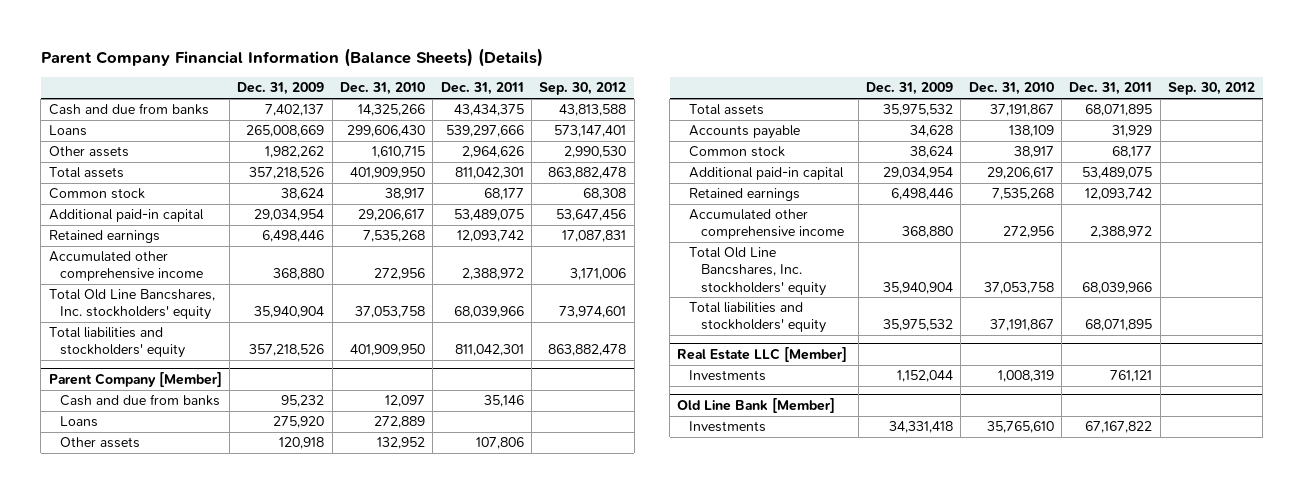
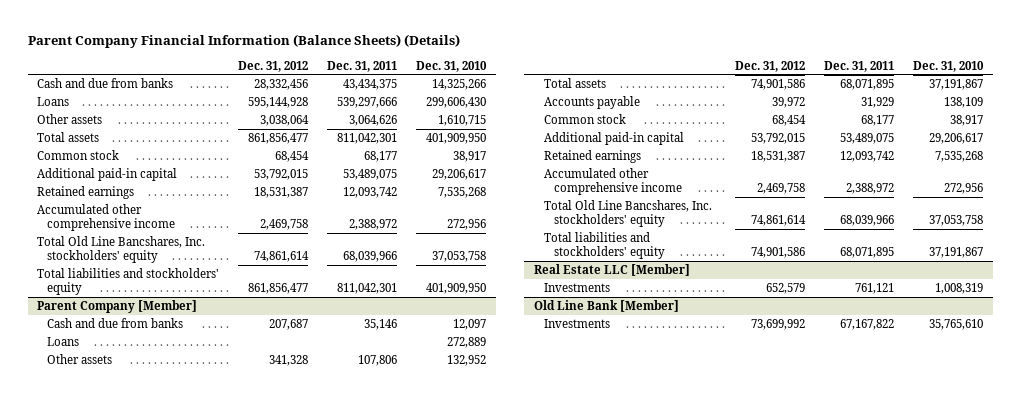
[237,82,325,96] Dec. 31, 2009 -> none
[539,82,627,96] Sep. 30, 2012 -> none
none -> [238,60,309,72] Dec. 31, 2012
[461,146,524,159] 2,964,626 -> [349,114,398,126] 3,064,626

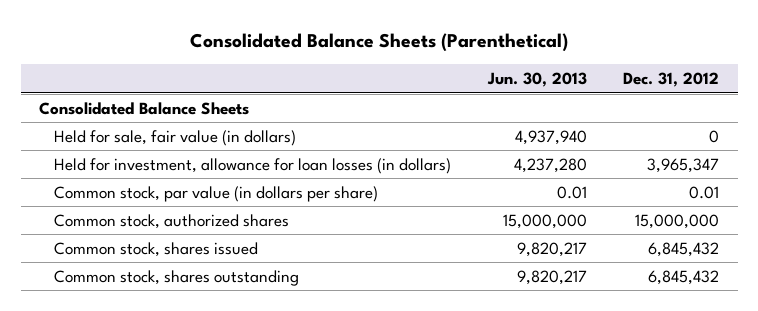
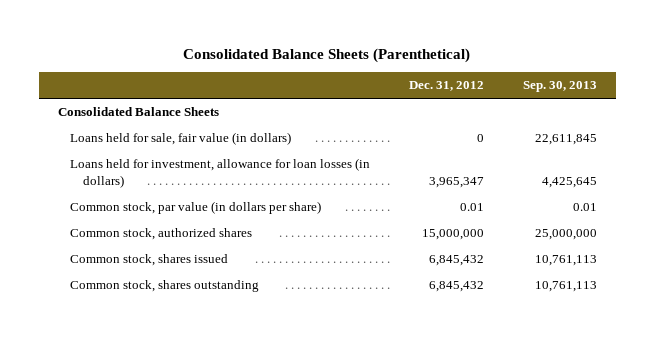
[486,72,587,88] Jun. 30, 2013 -> none
none -> [522,81,597,93] Sep. 30, 2013
[54,129,297,146] Held for sale, fair value (in dollars) -> [70,132,292,146] Loans held for sale, fair value (in dollars)
[54,157,452,174] Held for investment, allowance for loan losses (in dollars) -> [70,158,371,188] Loans held for investment, allowance for loan losses (in dollars)

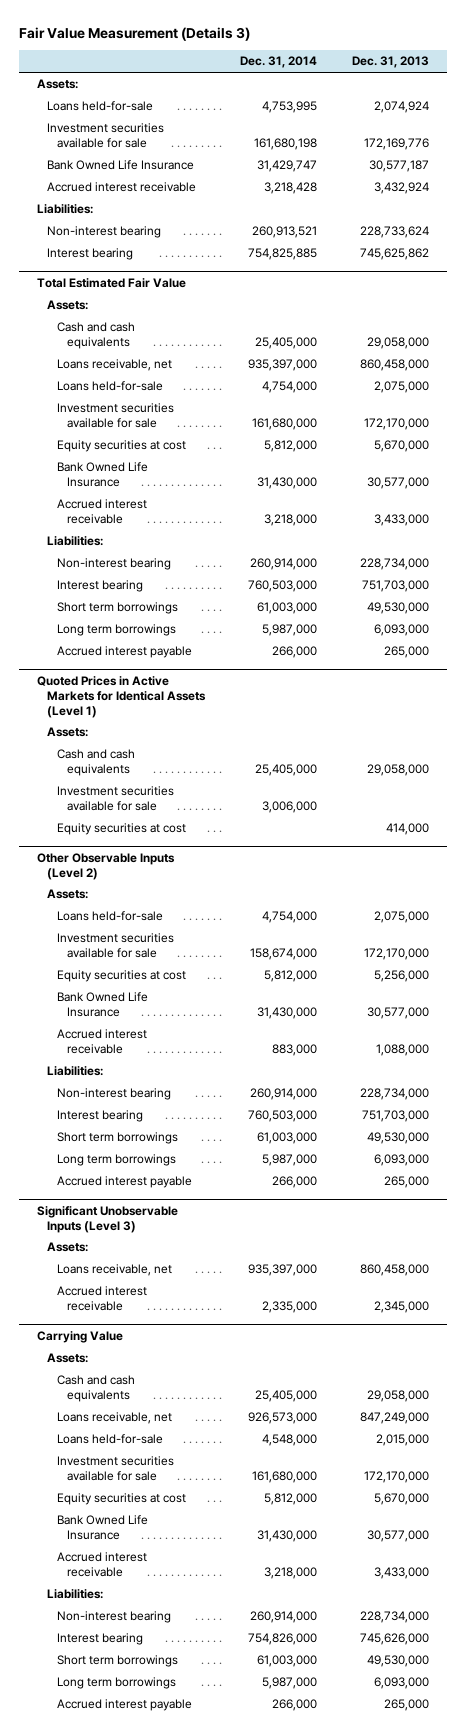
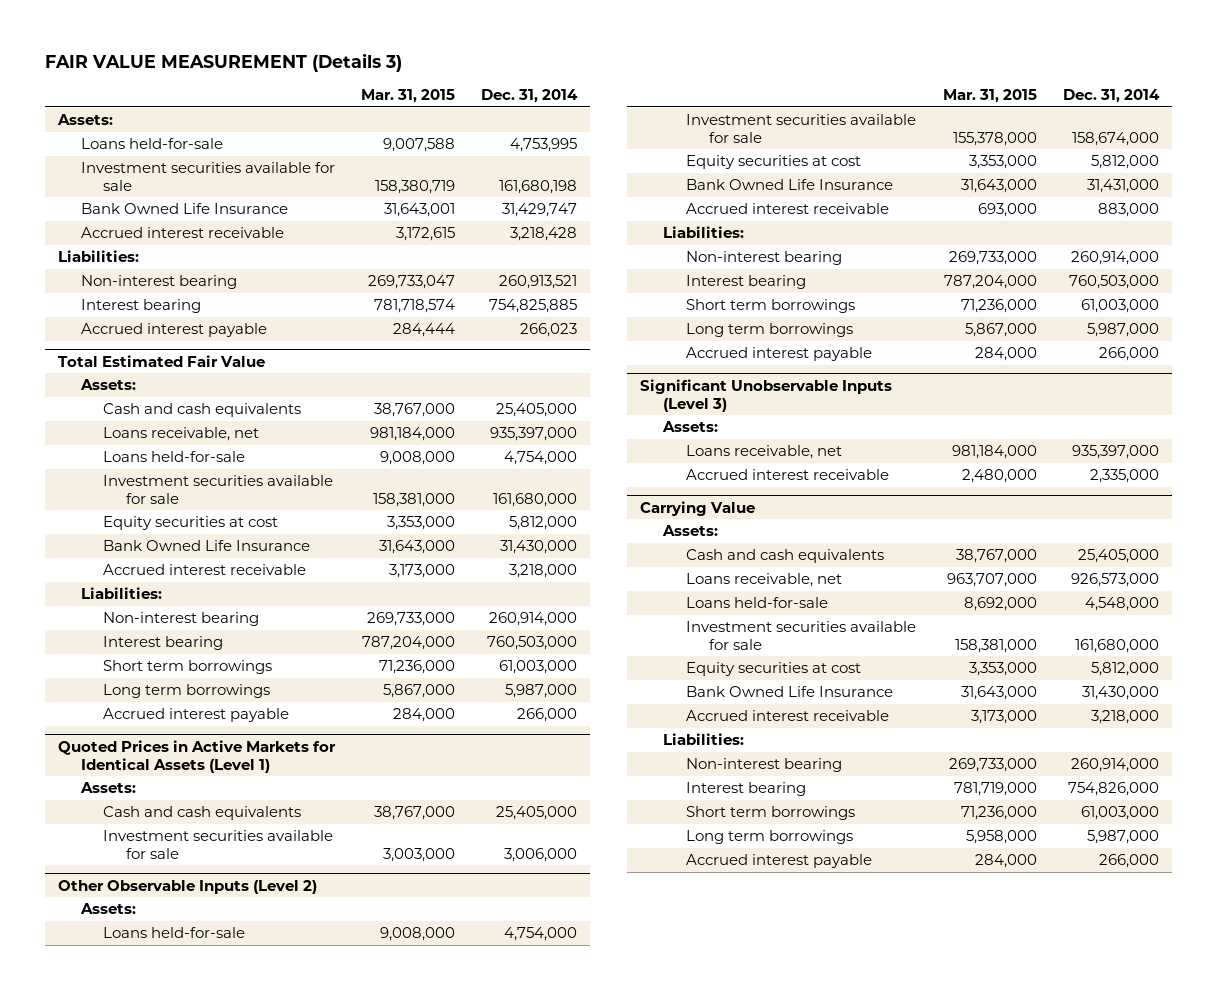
[19,26,251,41] Fair Value Measurement (Details 3) -> [44,52,402,72] FAIR VALUE MEASUREMENT (Details 3)
[352,56,430,69] Dec. 31, 2013 -> none
none -> [360,89,455,104] Mar. 31, 2015
none -> [80,323,267,338] Accrued interest payable
[56,823,186,836] Equity securities at cost -> none
[257,1007,318,1020] 31,430,000 -> [1087,179,1160,194] 31,431,000

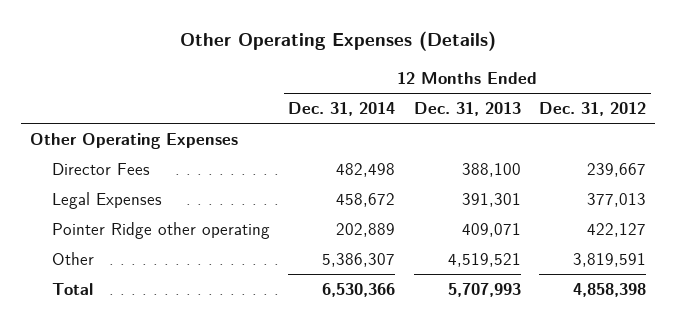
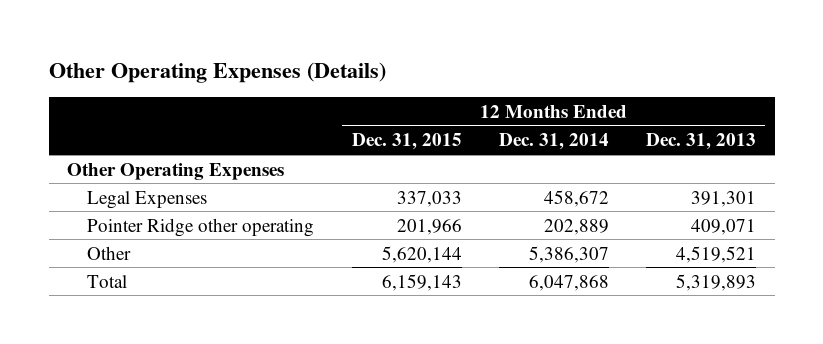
[539,102,647,117] Dec. 31, 2012 -> none
none -> [351,133,462,151] Dec. 31, 2015
[51,162,150,175] Director Fees -> none
[322,282,396,297] 6,530,366 -> [528,274,609,291] 6,047,868
[447,282,521,297] 5,707,993 -> [675,273,756,291] 5,319,893

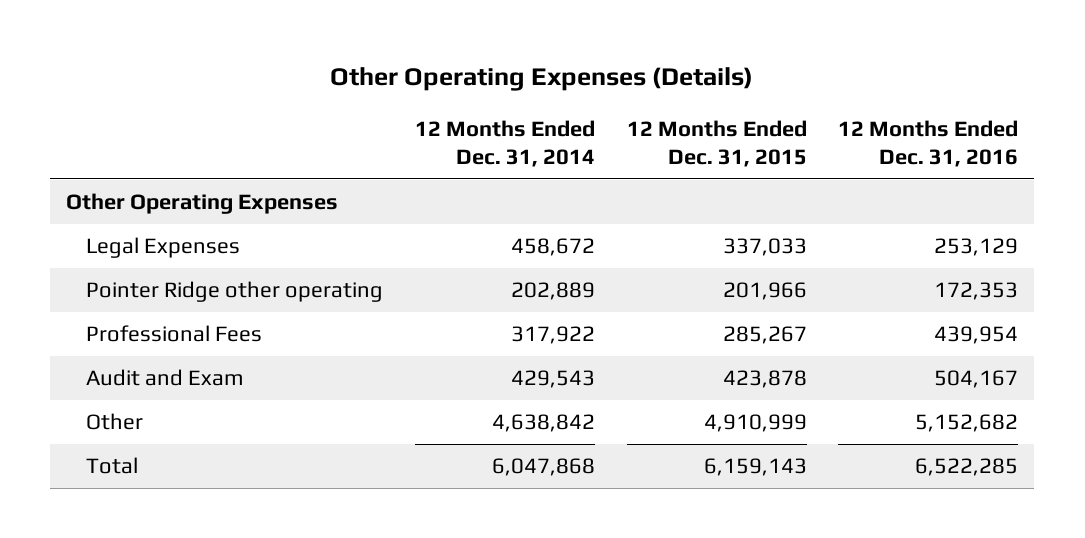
[645,133,756,151] Dec. 31, 2013 -> none
none -> [838,120,1019,167] 12 Months Ended Dec. 31, 2016
none -> [85,325,262,343] Professional Fees
none -> [85,369,244,387] Audit and Exam
[381,245,462,263] 5,620,144 -> [703,414,807,433] 4,910,999
[528,245,609,263] 5,386,307 -> [491,414,595,433] 4,638,842

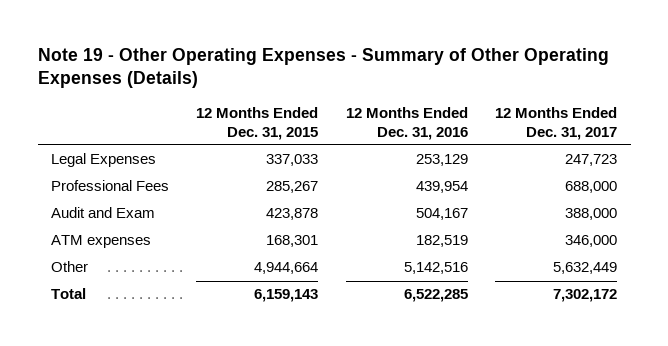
[330,66,754,91] Other Operating Expenses (Details) -> [37,47,609,89] Note 19 - Other Operating Expenses - Summary of Other Operating Expenses (Details)
[414,120,595,167] 12 Months Ended Dec. 31, 2014 -> none
none -> [495,106,618,140] 12 Months Ended Dec. 31, 2017
[66,193,339,215] Other Operating Expenses -> none
[85,281,383,303] Pointer Ridge other operating -> none
none -> [51,235,152,249] ATM expenses
[703,414,807,433] 4,910,999 -> [254,262,319,275] 4,944,664
[915,414,1019,433] 5,152,682 -> [403,262,468,275] 5,142,516

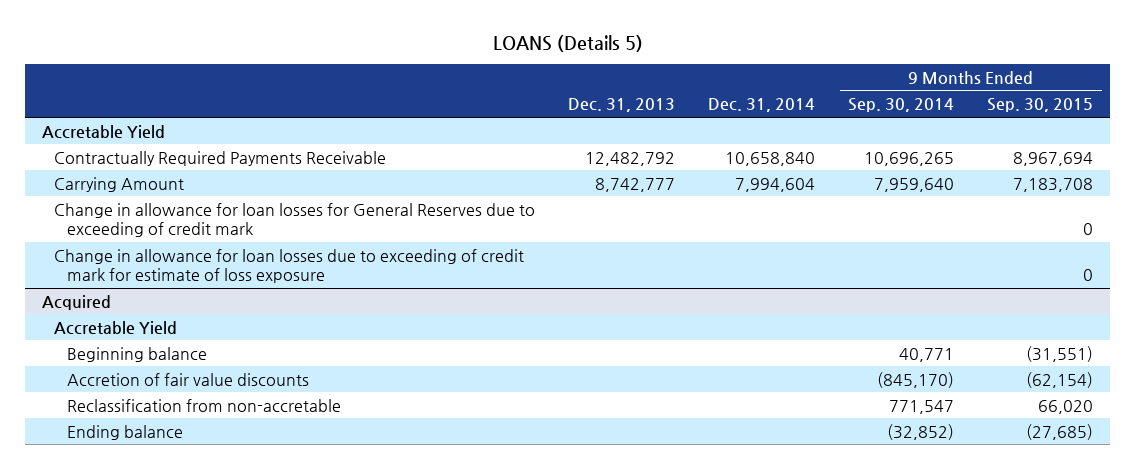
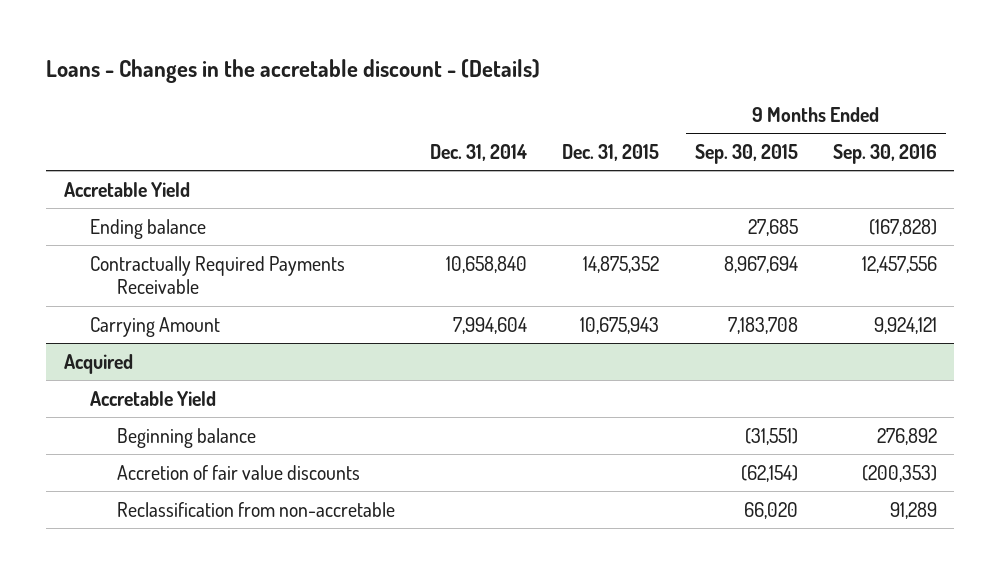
[492,35,643,53] LOANS (Details 5) -> [46,58,541,83] Loans - Changes in the accretable discount - (Details)
[568,98,676,113] Dec. 31, 2013 -> none
[848,98,955,113] Sep. 30, 2014 -> none
none -> [562,143,660,161] Dec. 31, 2015
none -> [832,143,937,164] Sep. 30, 2016
none -> [90,218,207,239] Ending balance
[54,202,536,238] Change in allowance for loan losses for General Reserves due to exceeding of credit mark -> none
[54,248,525,284] Change in allowance for loan losses due to exceeding of credit mark for estimate of loss exposure -> none
[67,424,184,440] Ending balance -> none

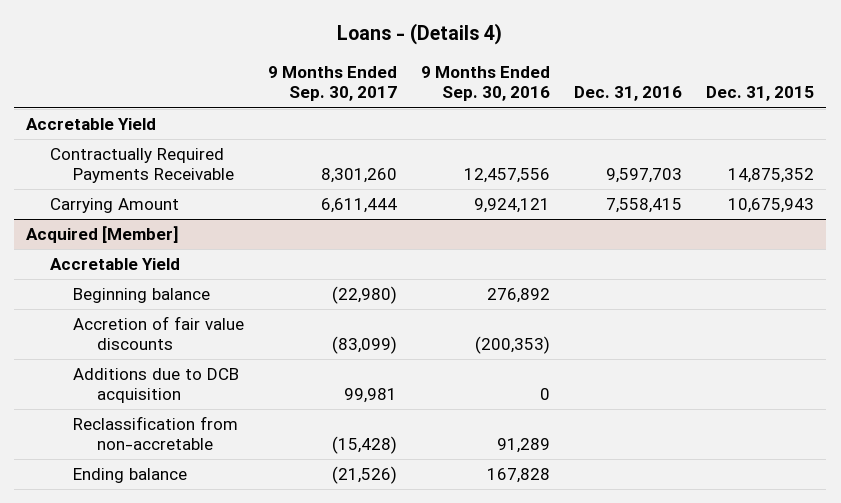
[46,58,541,83] Loans - Changes in the accretable discount - (Details) -> [337,23,503,46] Loans - (Details 4)
[430,143,528,161] Dec. 31, 2014 -> none
[694,143,798,164] Sep. 30, 2015 -> none
none -> [268,66,398,102] 9 Months Ended Sep. 30, 2017
none -> [574,86,683,102] Dec. 31, 2016
[90,218,207,239] Ending balance -> none
[64,353,134,374] Acquired -> [26,226,180,244] Acquired [Member]
none -> [73,368,240,404] Additions due to DCB acquisition
none -> [73,468,188,484] Ending balance

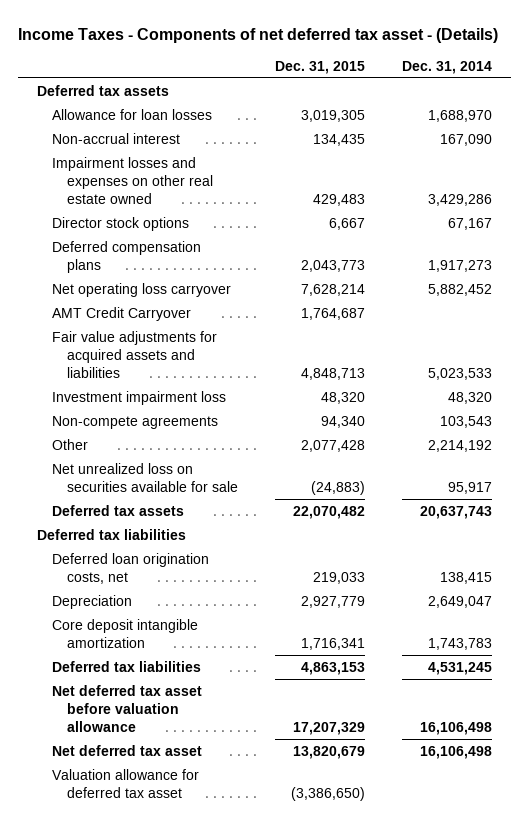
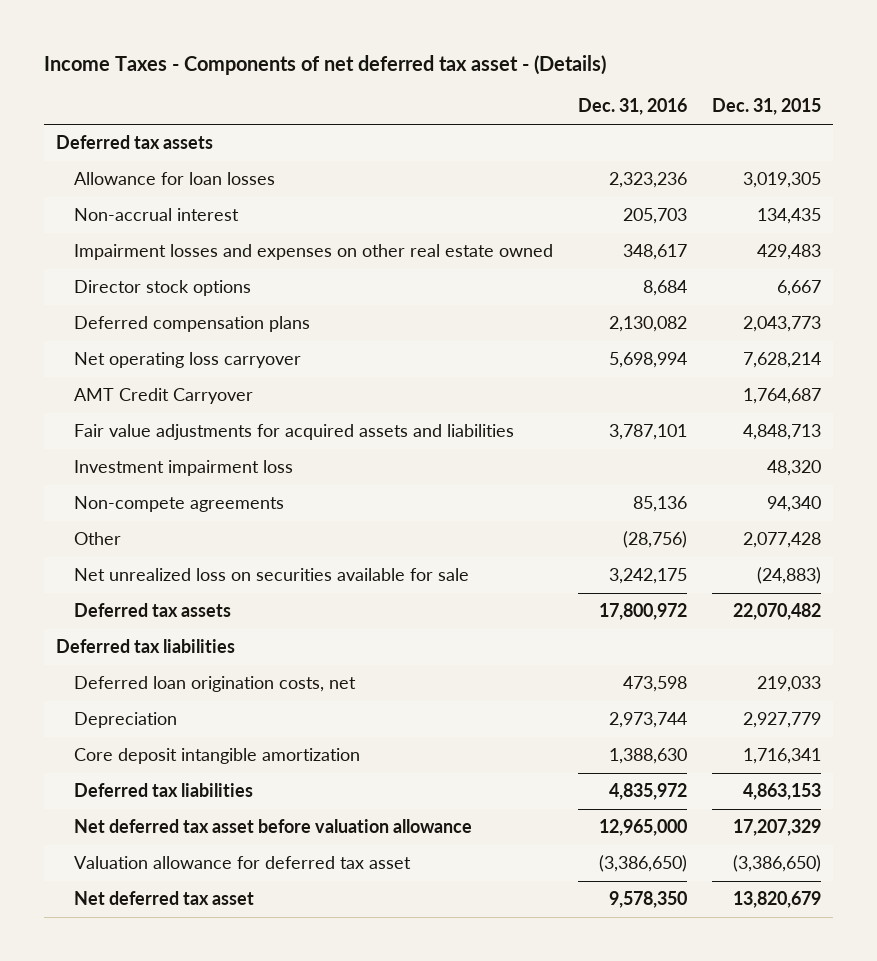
[402,60,493,74] Dec. 31, 2014 -> none
none -> [578,98,688,116] Dec. 31, 2016
[52,744,203,756] Net deferred tax asset -> [74,891,255,906] Net deferred tax asset

